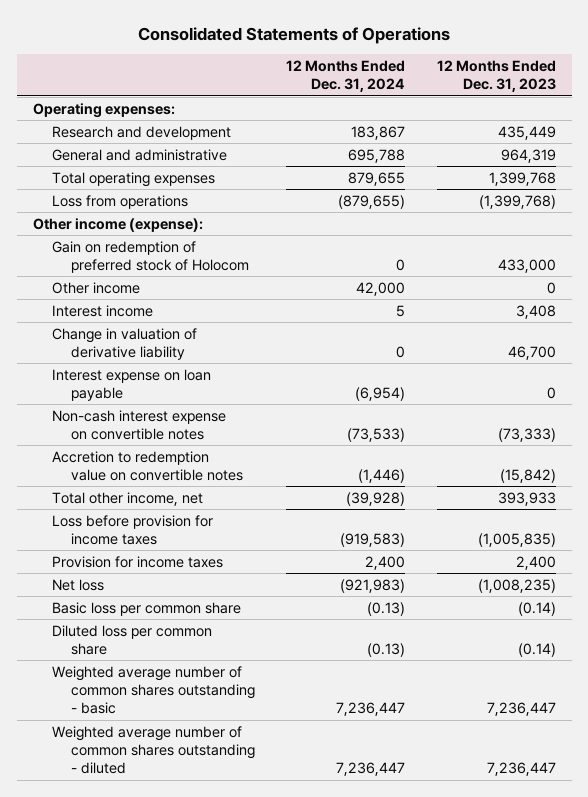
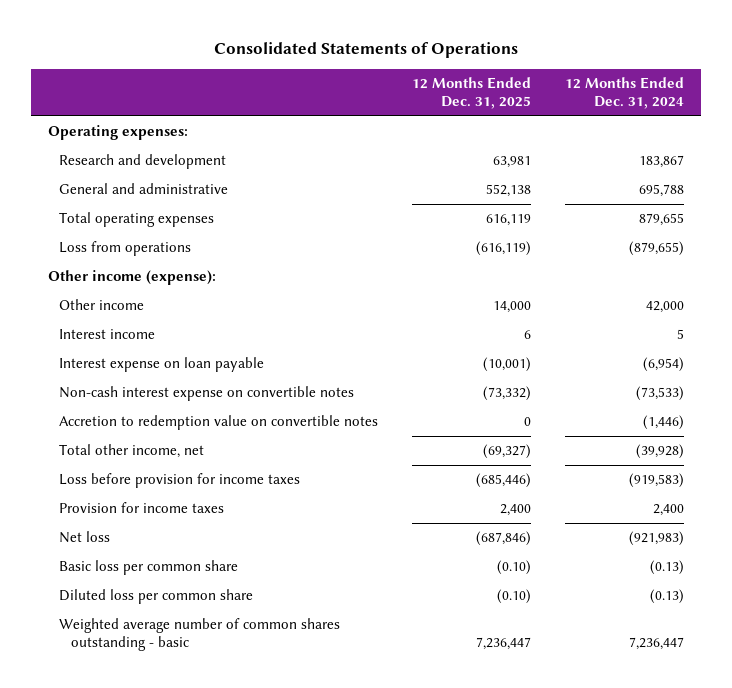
[436,60,556,93] 12 Months Ended Dec. 31, 2023 -> none
none -> [412,77,532,110] 12 Months Ended Dec. 31, 2025
[51,240,249,273] Gain on redemption of preferred stock of Holocom -> none
[51,327,197,360] Change in valuation of derivative liability -> none
[51,725,255,775] Weighted average number of common shares outstanding - diluted -> none

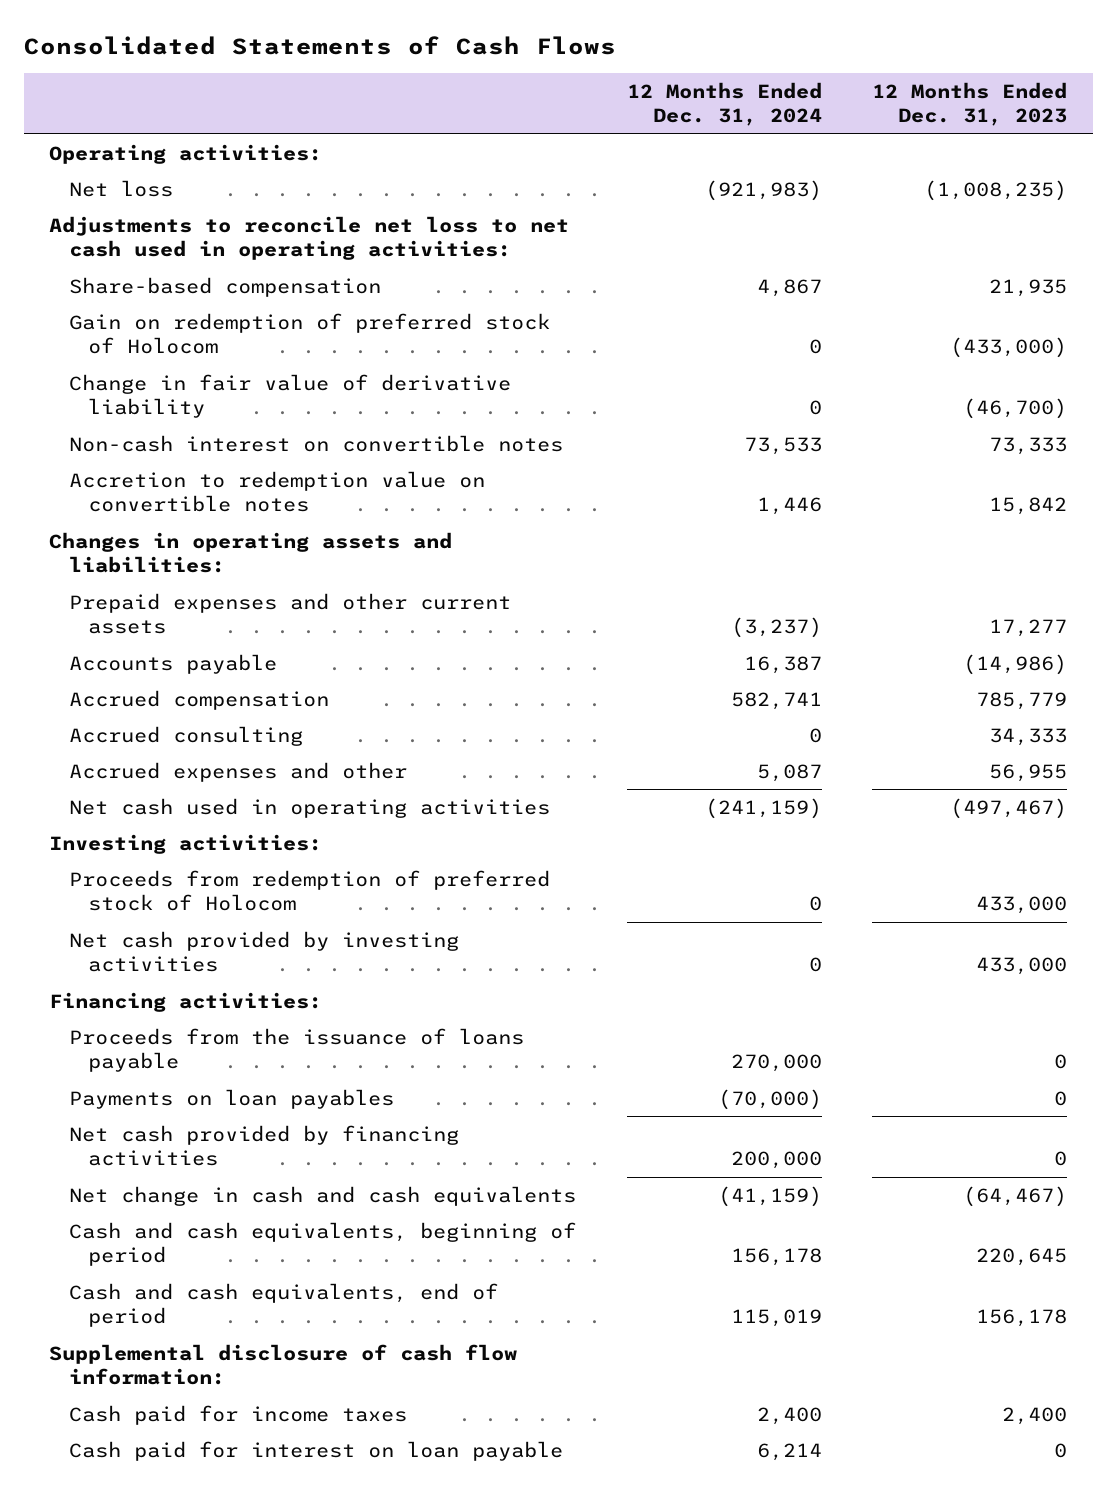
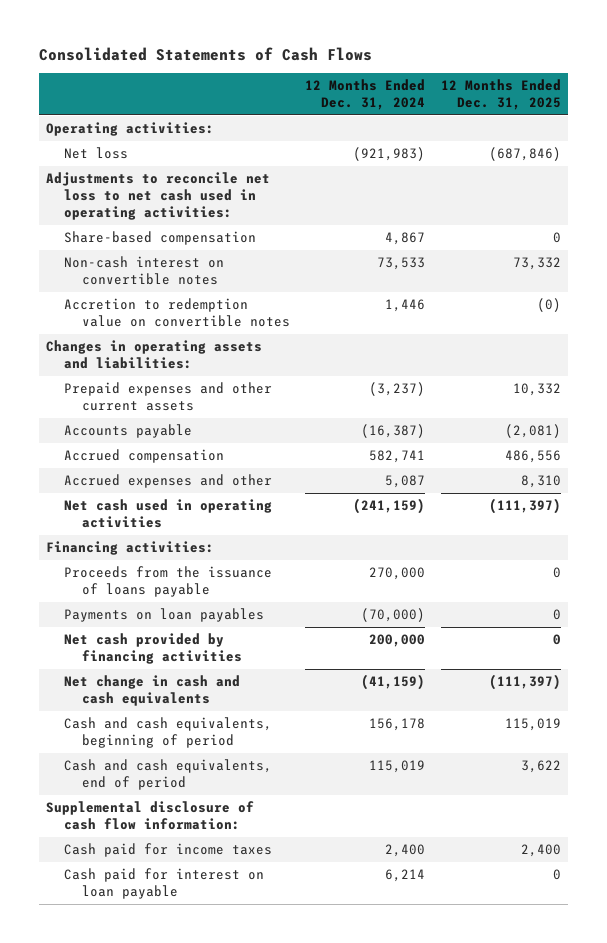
[872,82,1068,127] 12 Months Ended Dec. 31, 2023 -> none
none -> [440,79,561,111] 12 Months Ended Dec. 31, 2025
[68,312,550,355] Gain on redemption of preferred stock of Holocom -> none
[68,373,511,419] Change in fair value of derivative liability -> none
[743,655,822,674] 16,387 -> [361,424,426,439] (16,387)
[68,725,303,746] Accrued consulting -> none
[49,833,323,854] Investing activities: -> none
[68,869,550,912] Proceeds from redemption of preferred stock of Holocom -> none
[68,930,459,973] Net cash provided by investing activities -> none

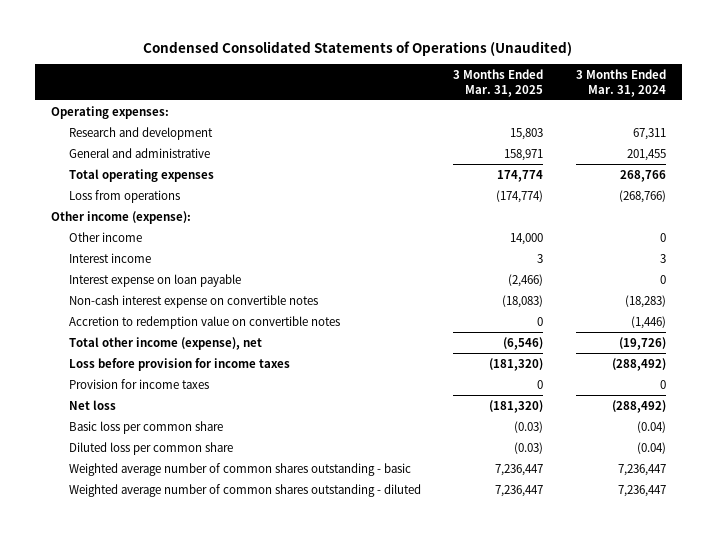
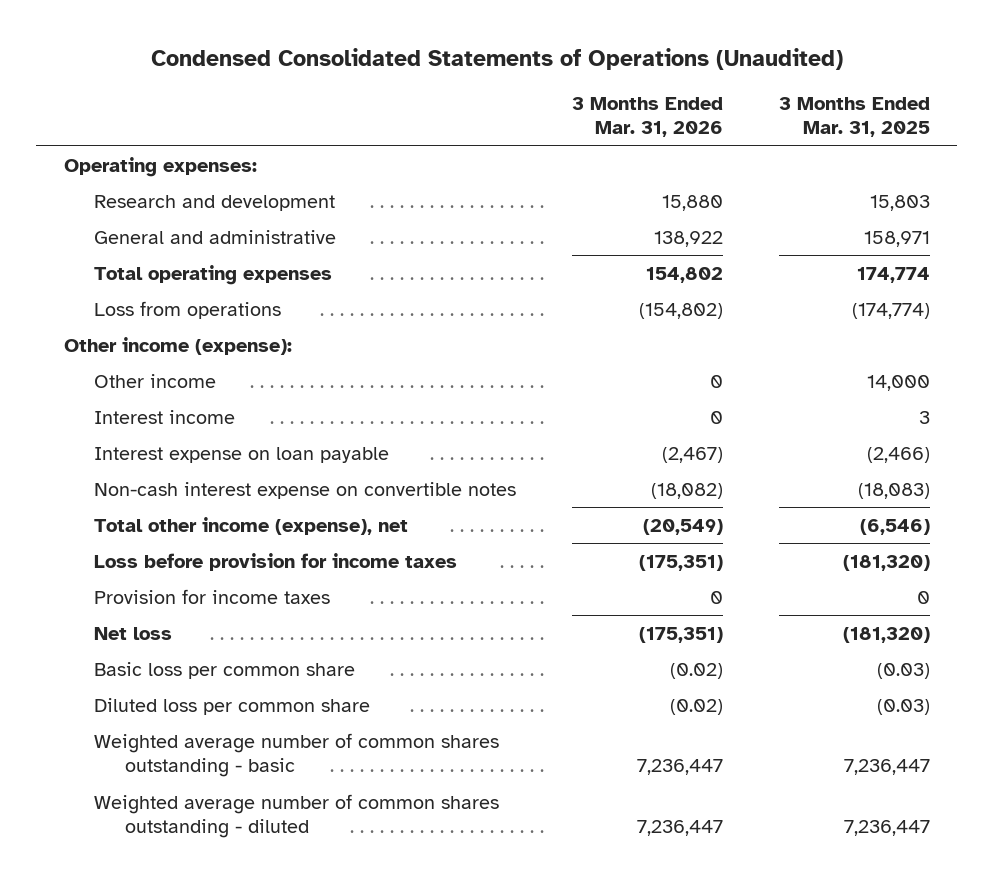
[576,68,667,97] 3 Months Ended Mar. 31, 2024 -> none
none -> [572,96,724,138] 3 Months Ended Mar. 31, 2026
[68,315,340,329] Accretion to redemption value on convertible notes -> none

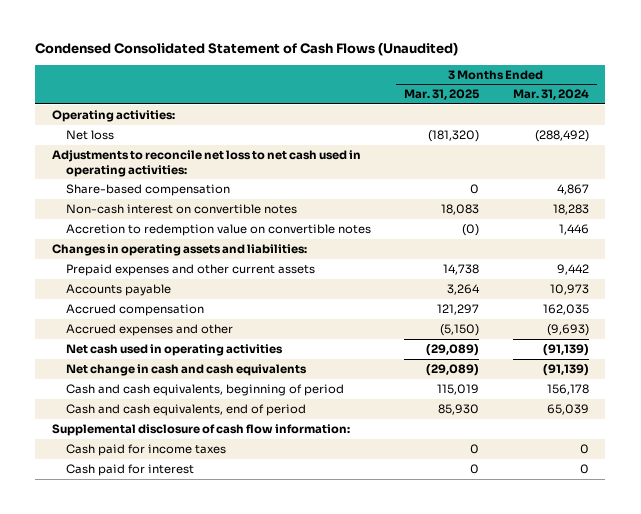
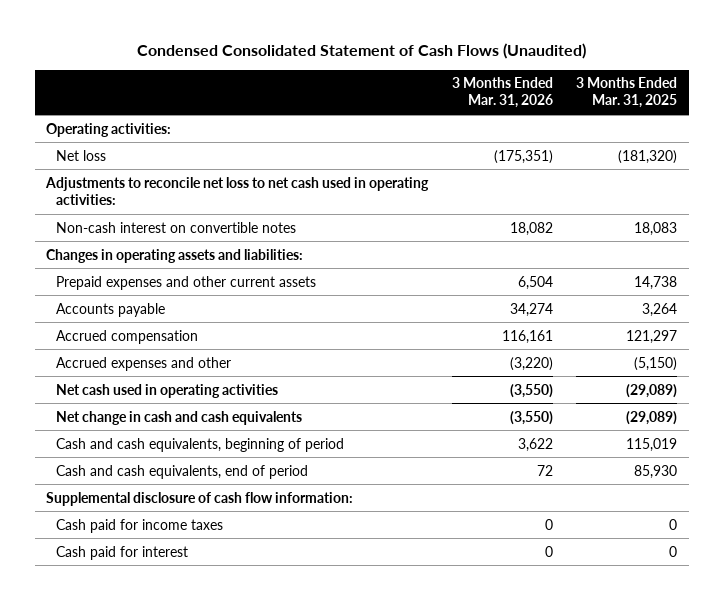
[512,89,589,101] Mar. 31, 2024 -> none
none -> [451,77,553,109] 3 Months Ended Mar. 31, 2026
[65,184,230,197] Share-based compensation -> none
[65,224,371,237] Accretion to redemption value on convertible notes -> none

